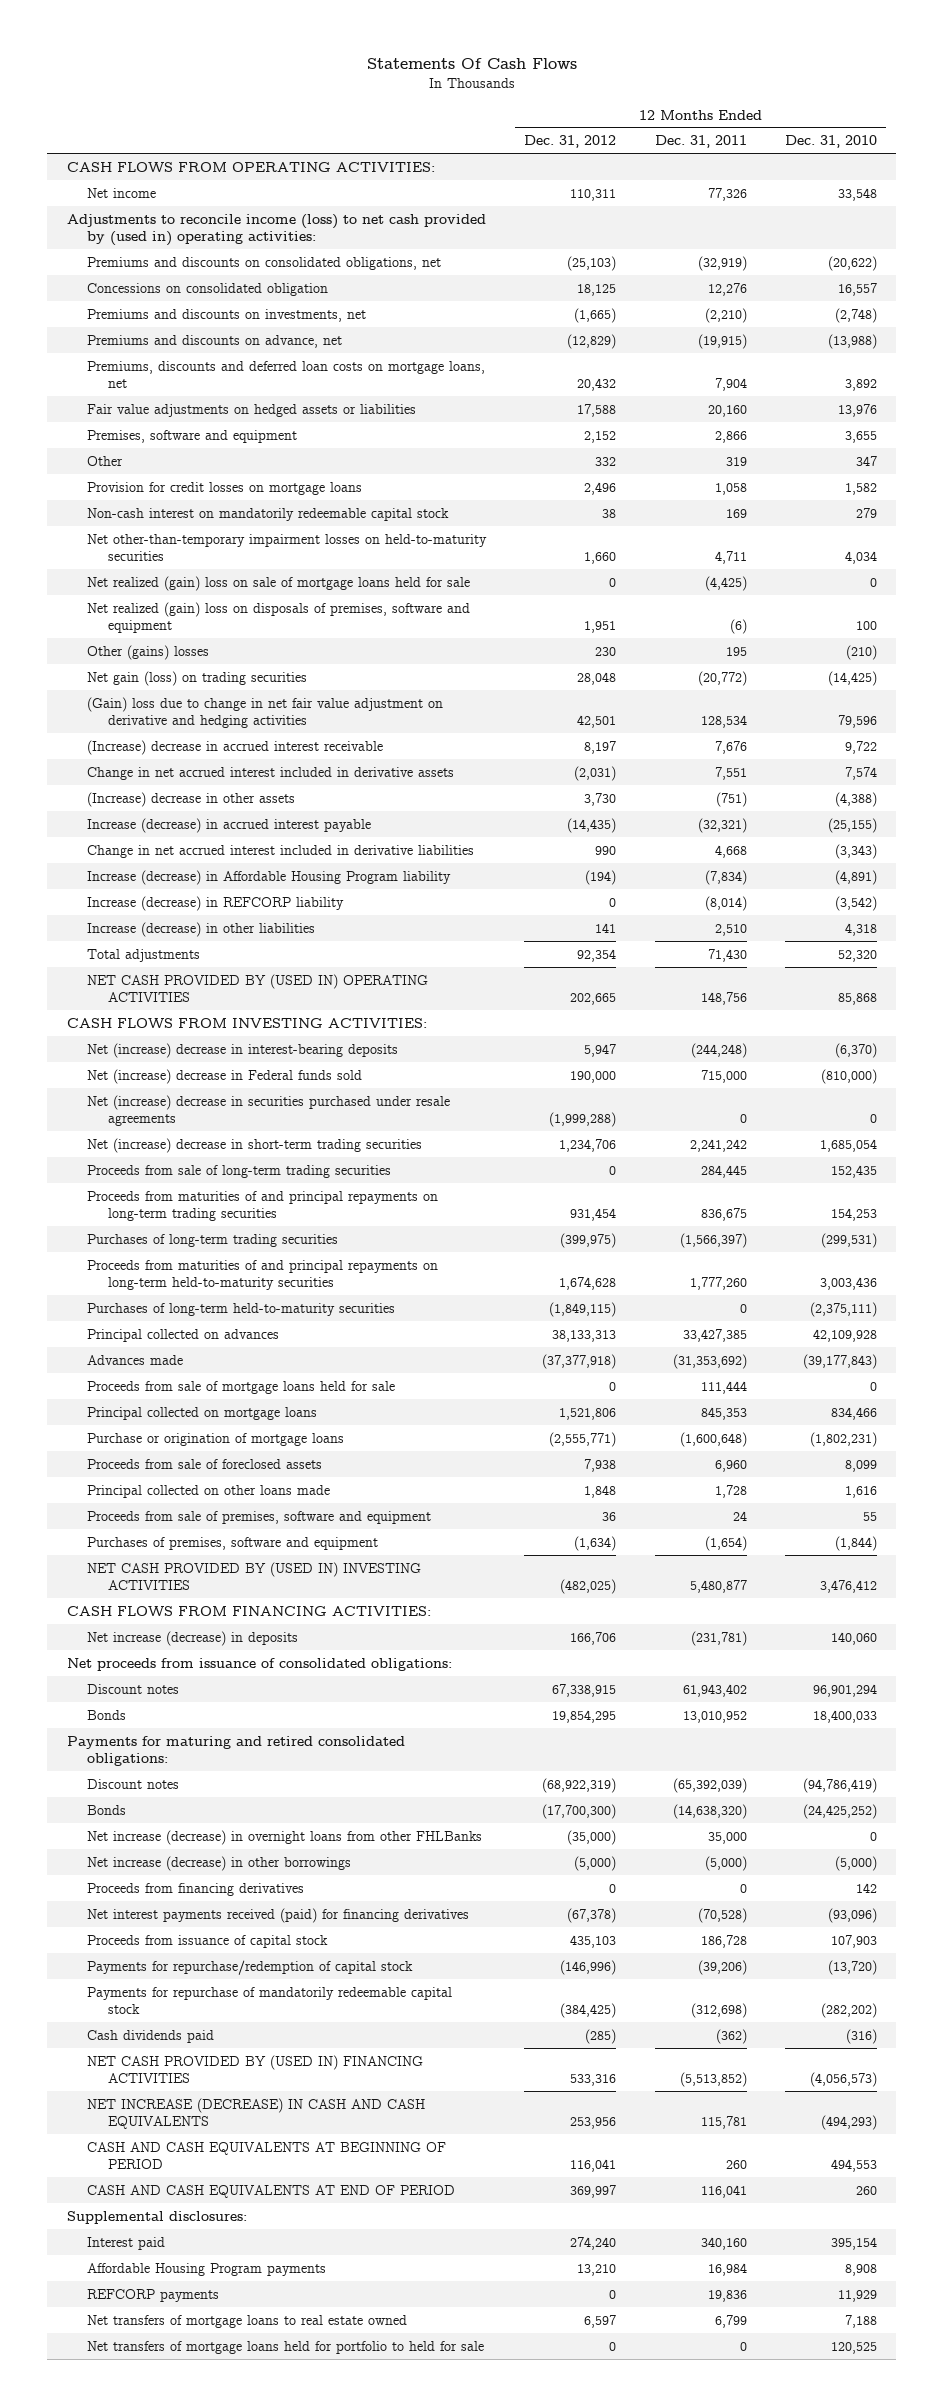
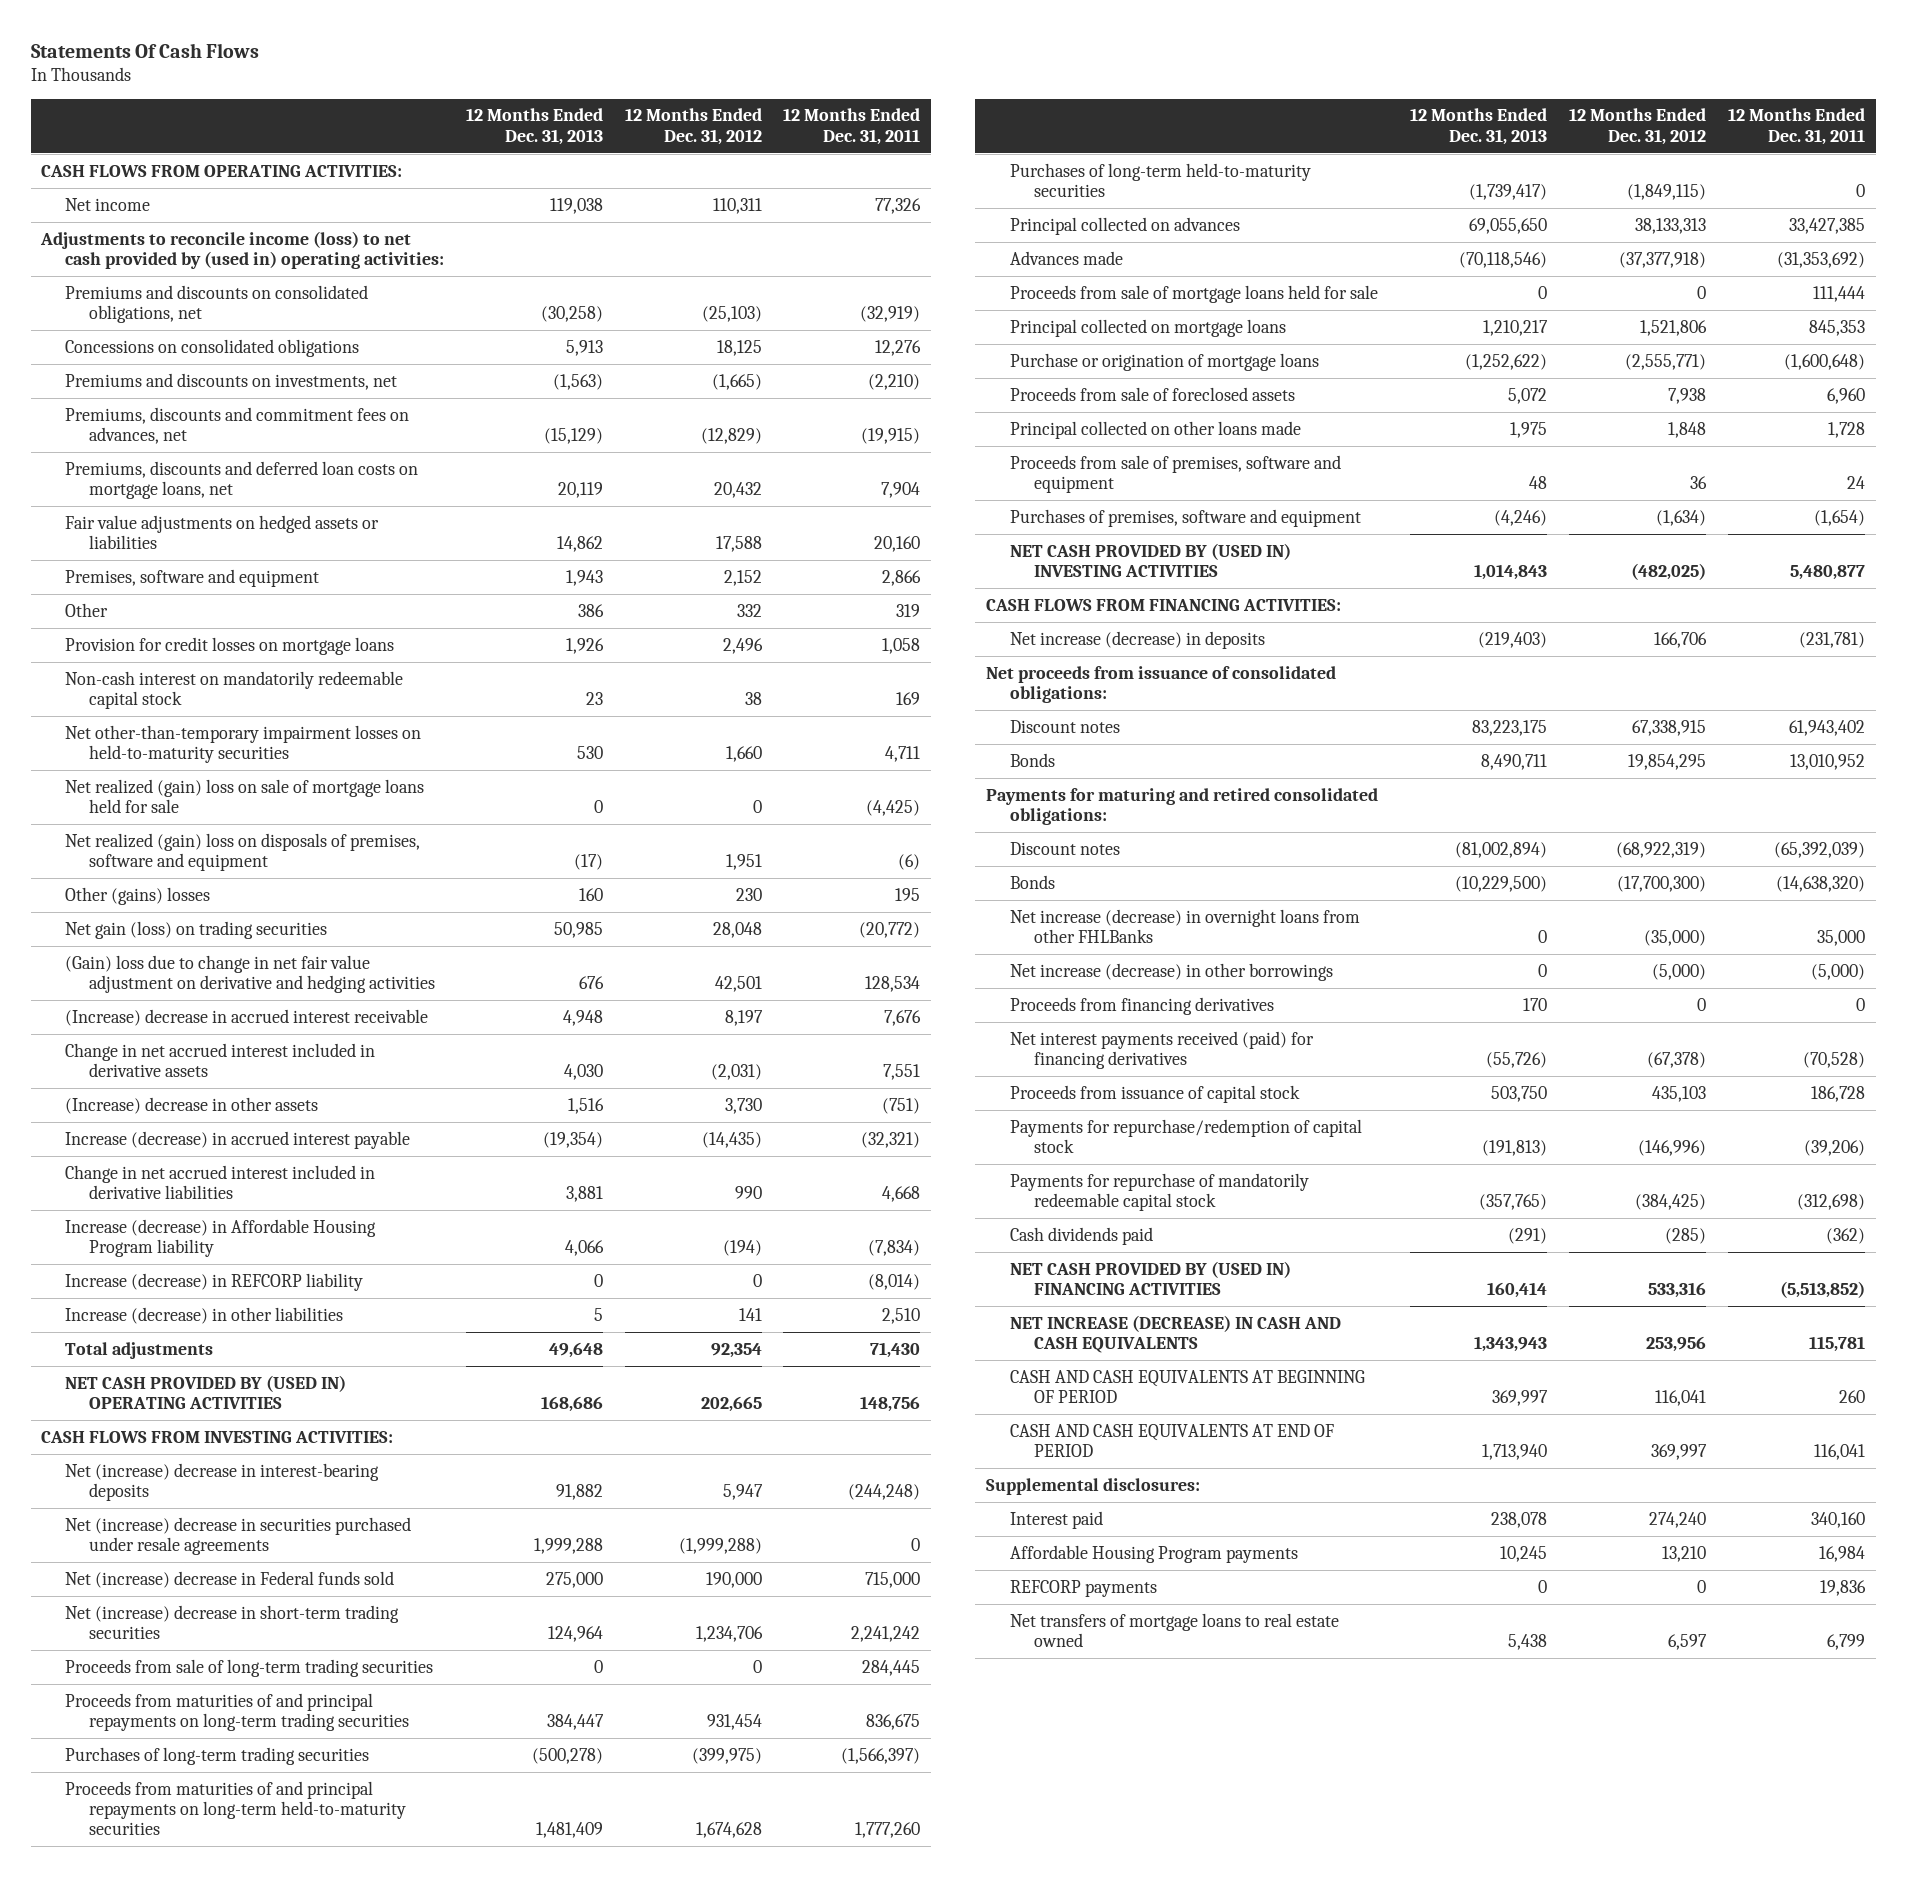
[784,135,877,149] Dec. 31, 2010 -> none
none -> [466,108,604,145] 12 Months Ended Dec. 31, 2013
[87,282,329,296] Concessions on consolidated obligation -> [65,338,360,357] Concessions on consolidated obligations
[87,334,343,348] Premiums and discounts on advance, net -> [65,406,410,445] Premiums, discounts and commitment fees on advances, net
[87,1068,363,1084] Net (increase) decrease in Federal funds sold -> [65,1570,395,1588] Net (increase) decrease in Federal funds sold
[87,2340,485,2354] Net transfers of mortgage loans held for portfolio to held for sale -> none

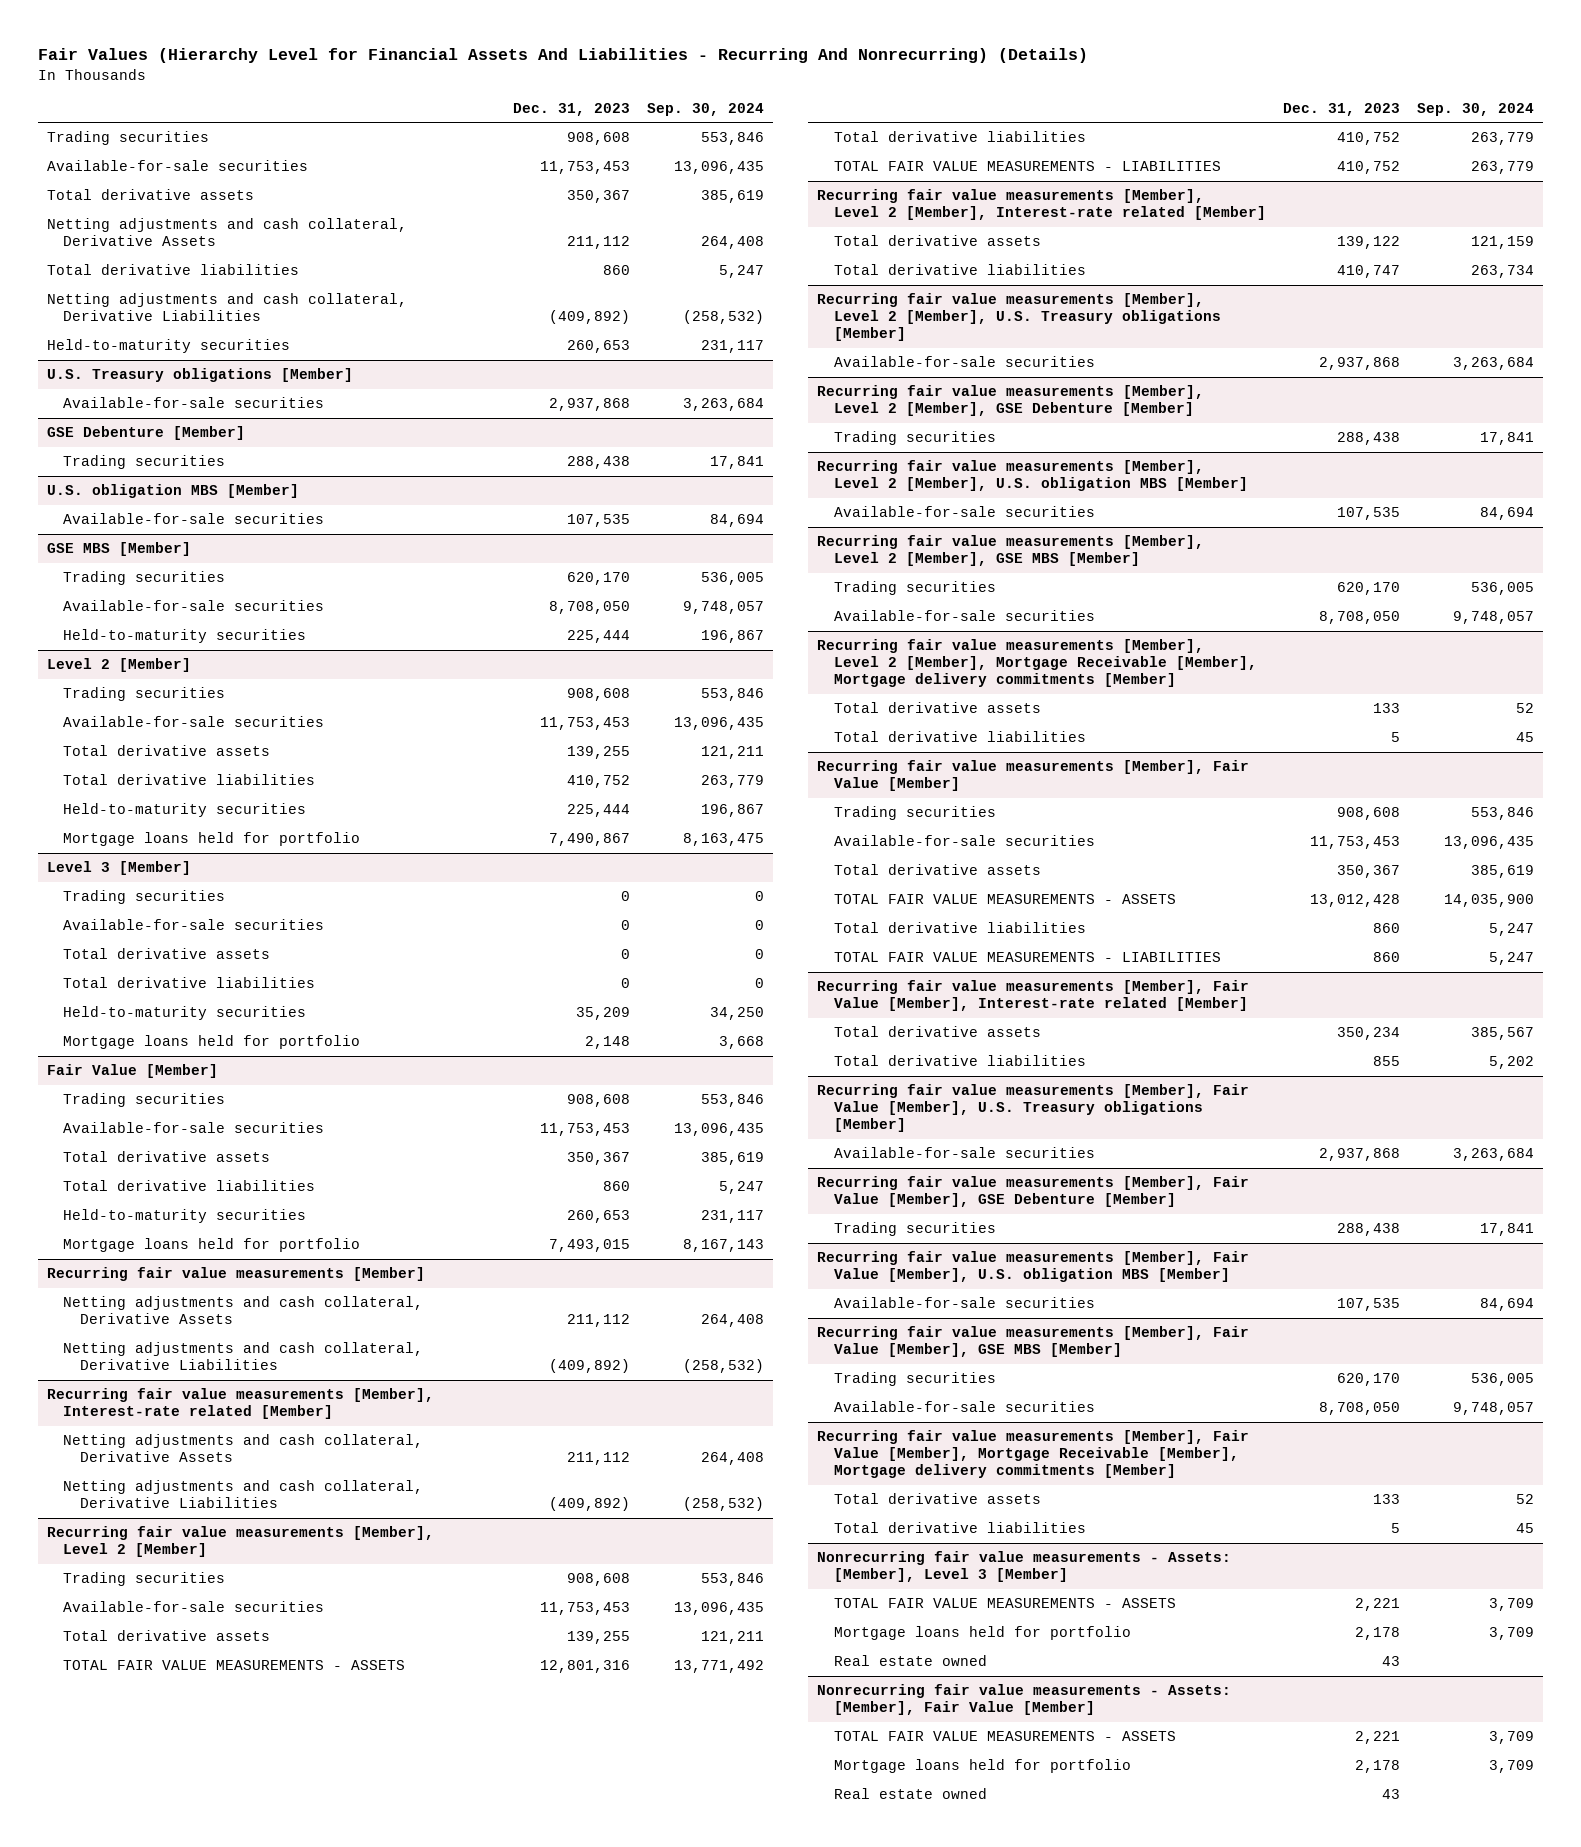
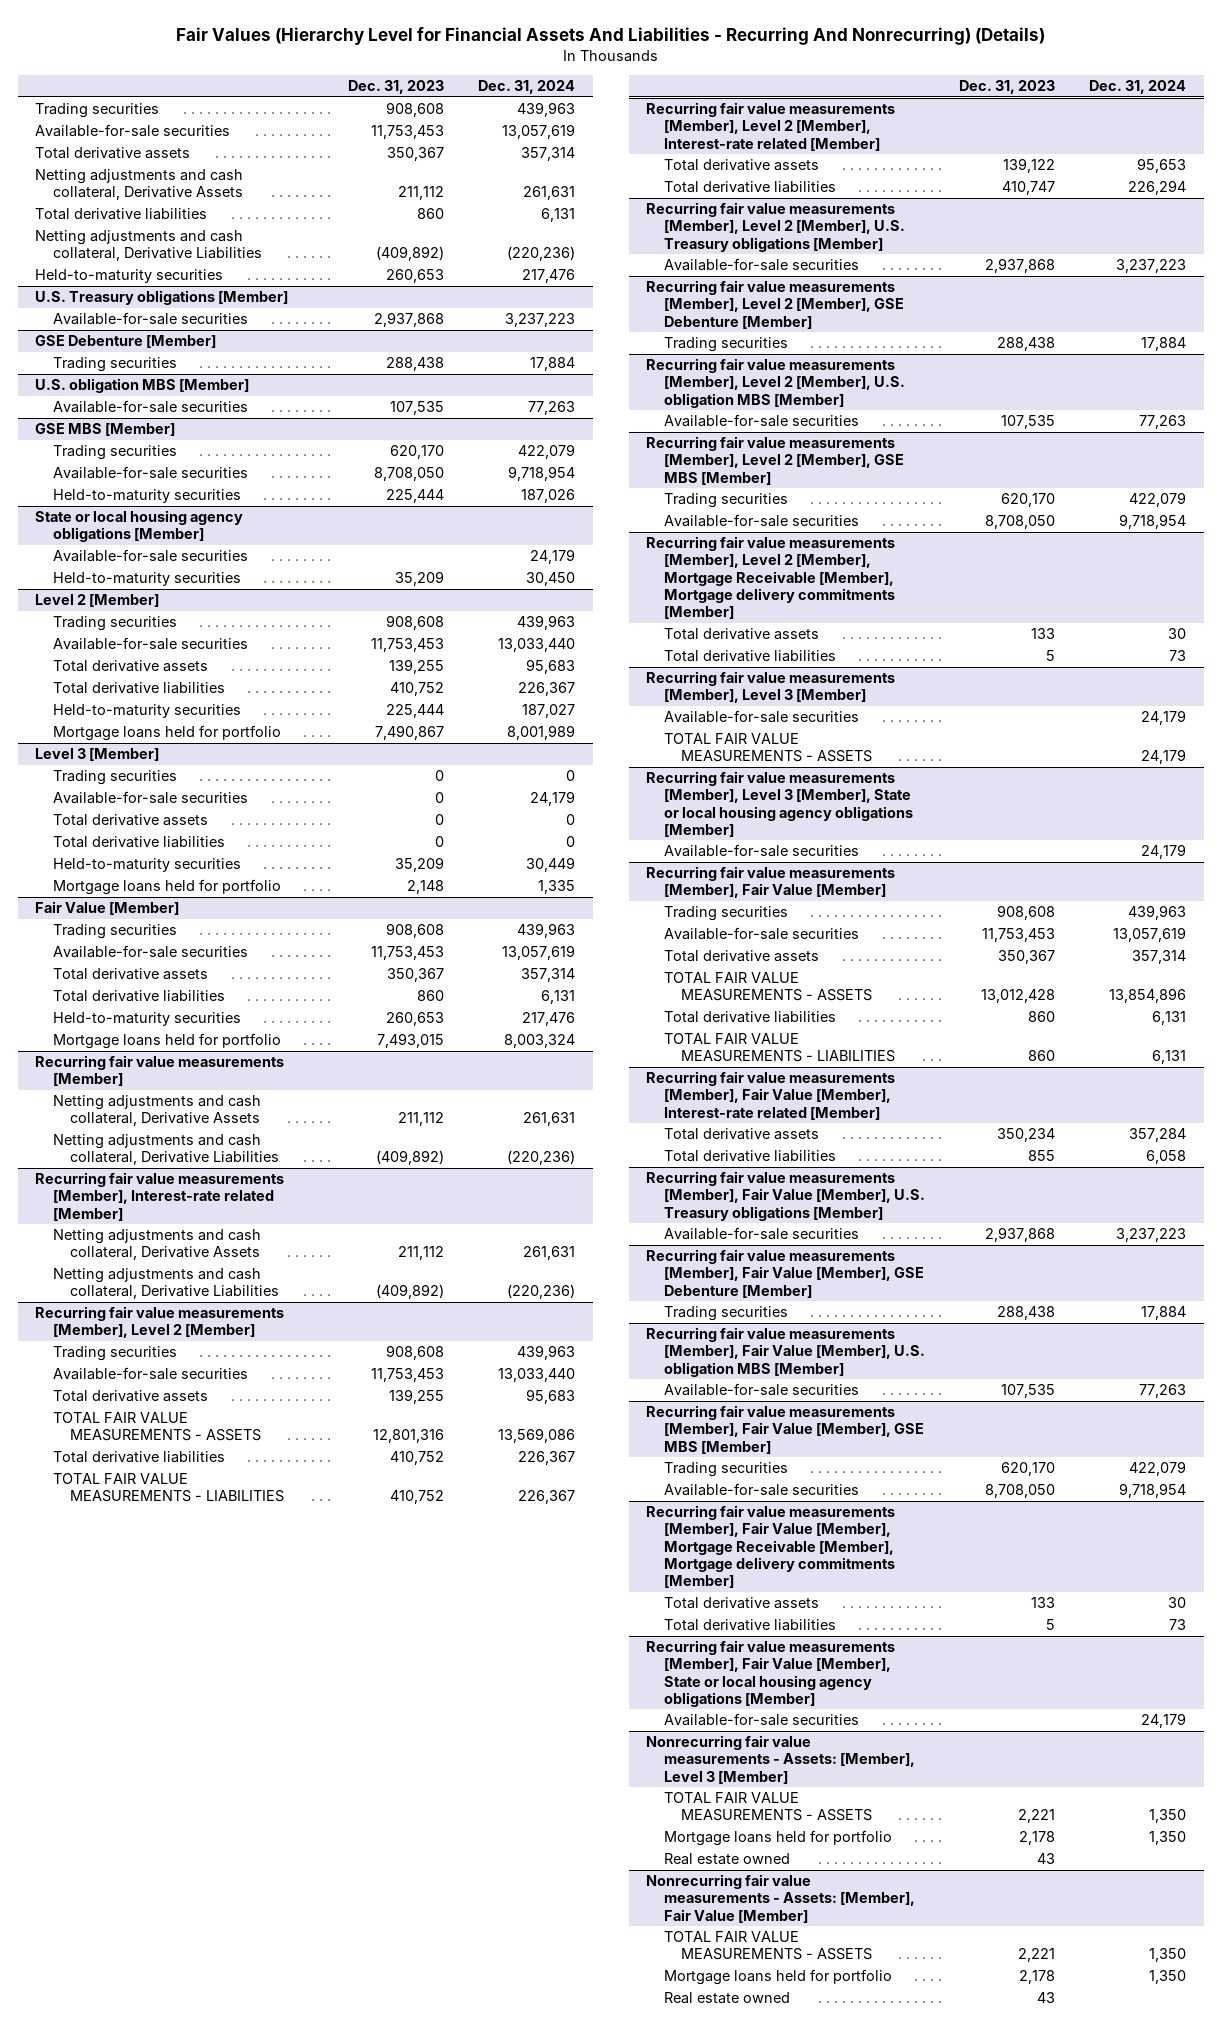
[647,102,765,116] Sep. 30, 2024 -> none
none -> [478,80,576,95] Dec. 31, 2024
none -> [35,510,244,543] State or local housing agency obligations [Member]
none -> [52,549,248,563] Available-for-sale securities
none -> [52,572,241,587] Held-to-maturity securities
none -> [646,671,896,704] Recurring fair value measurements [Member], Level 3 [Member]
none -> [663,710,859,724] Available-for-sale securities
none -> [663,733,872,763] TOTAL FAIR VALUE MEASUREMENTS - ASSETS
none -> [646,771,913,837] Recurring fair value measurements [Member], Level 3 [Member], State or local housing agency obligations [Member]
none -> [663,844,859,858] Available-for-sale securities
none -> [646,1640,896,1707] Recurring fair value measurements [Member], Fair Value [Member], State or local housing agency obligations [Member]
none -> [663,1713,859,1727] Available-for-sale securities

